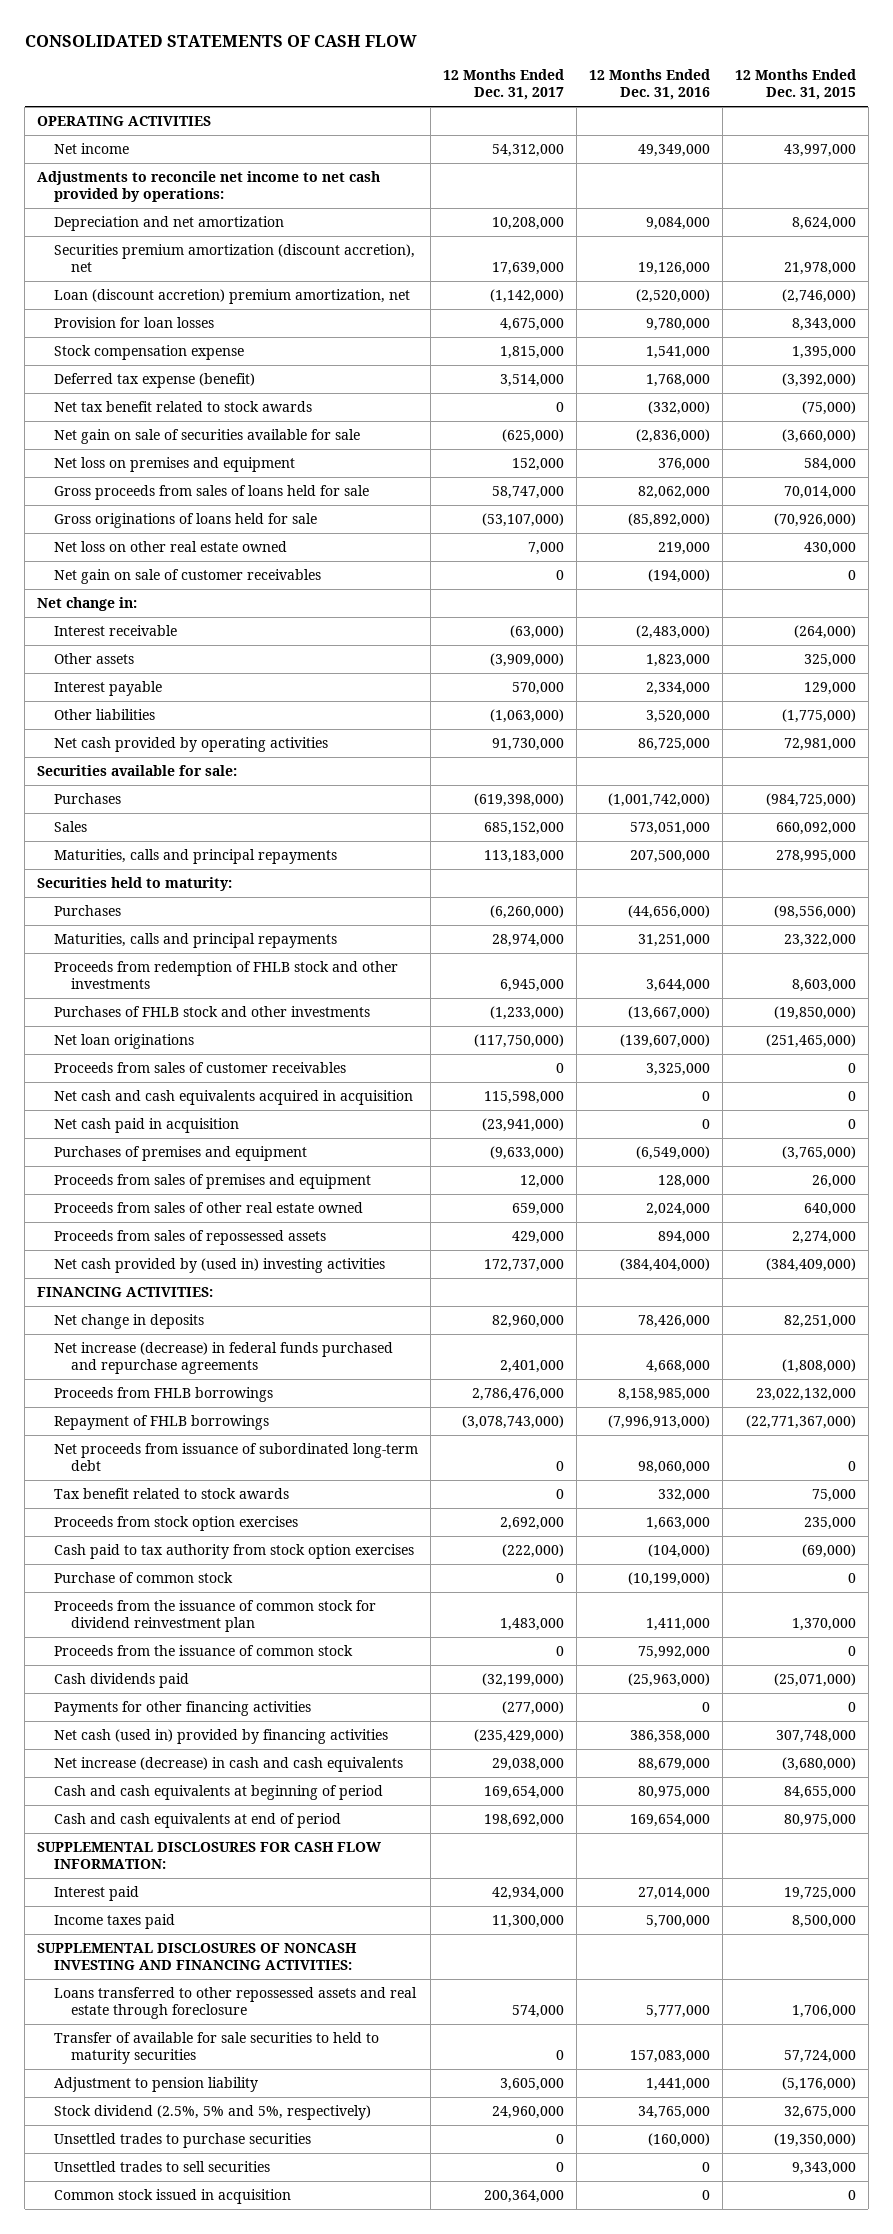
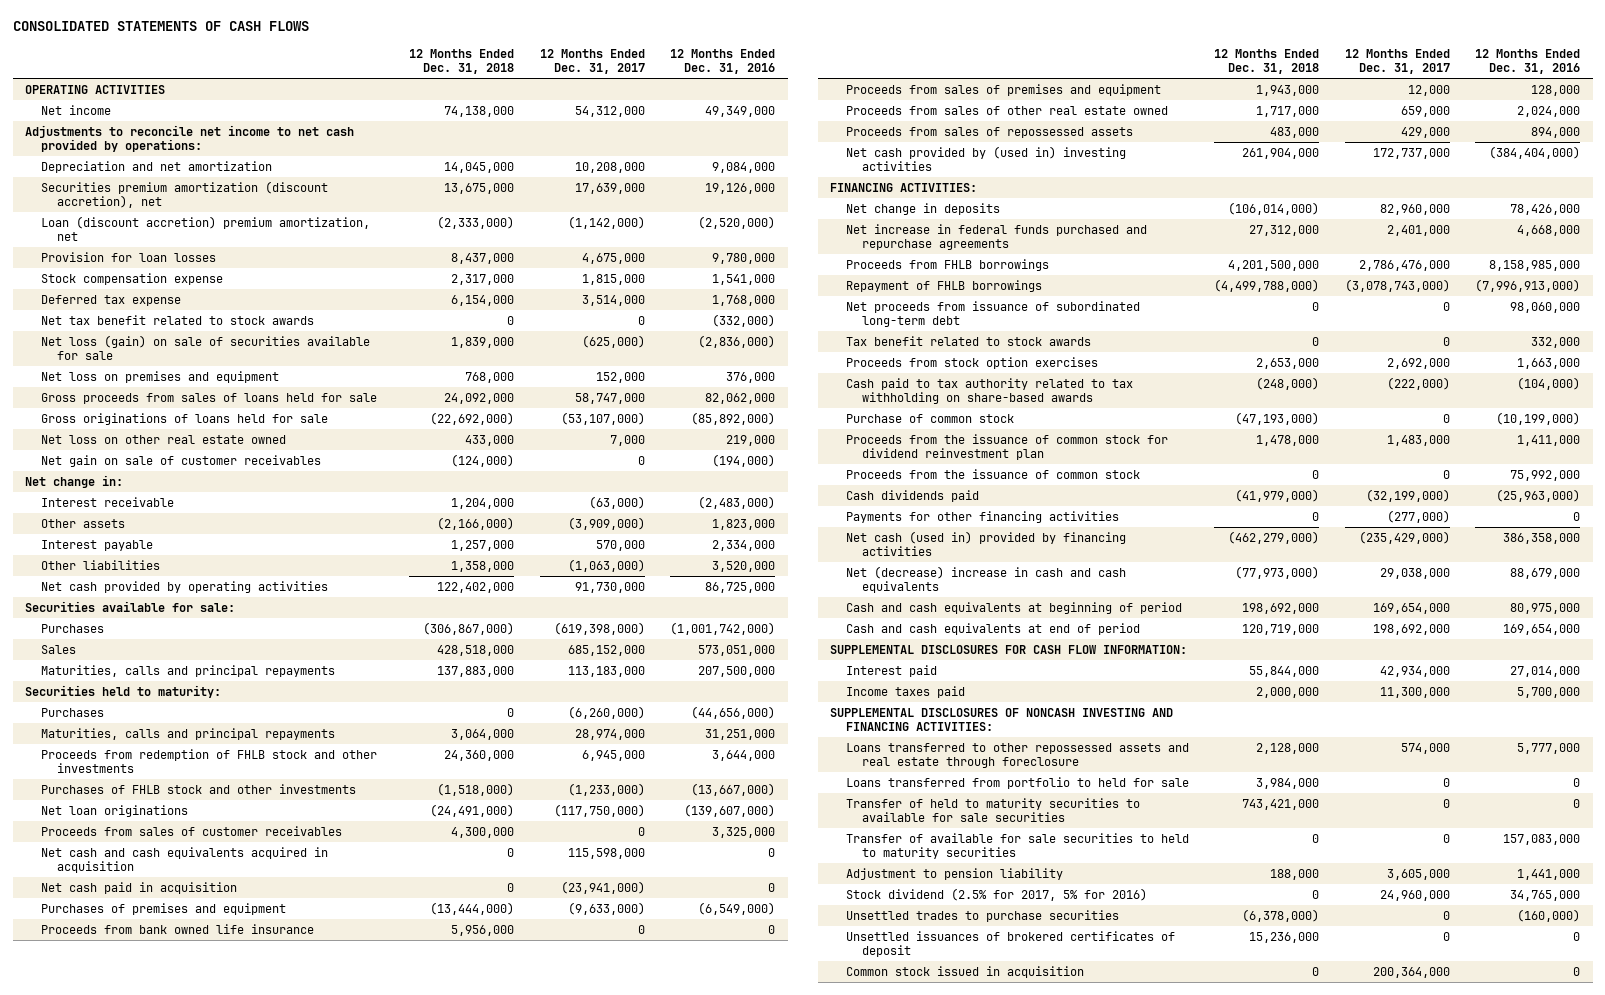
[24,34,417,47] CONSOLIDATED STATEMENTS OF CASH FLOW -> [12,21,309,32] CONSOLIDATED STATEMENTS OF CASH FLOWS
[734,69,856,101] 12 Months Ended Dec. 31, 2015 -> none
none -> [409,49,515,75] 12 Months Ended Dec. 31, 2018
[54,373,256,389] Deferred tax expense (benefit) -> [41,295,182,307] Deferred tax expense
[54,429,361,445] Net gain on sale of securities available for sale -> [41,335,371,360] Net loss (gain) on sale of securities available for sale
none -> [41,924,315,935] Proceeds from bank owned life insurance
[54,1342,394,1375] Net increase (decrease) in federal funds purchased and repurchase agreements -> [845,224,1147,250] Net increase in federal funds purchased and repurchase agreements
[54,1544,415,1560] Cash paid to tax authority from stock option exercises -> [845,378,1133,404] Cash paid to tax authority related to tax withholding on share-based awards
[54,1757,404,1773] Net increase (decrease) in cash and cash equivalents -> [845,566,1126,593] Net (decrease) increase in cash and cash equivalents
none -> [845,777,1189,790] Loans transferred from portfolio to held for sale
none -> [845,798,1140,822] Transfer of held to maturity securities to available for sale securities
[54,2105,372,2121] Stock dividend (2.5%, 5% and 5%, respectively) -> [845,888,1147,902] Stock dividend (2.5% for 2017, 5% for 2016)
[54,2161,271,2173] Unsettled trades to sell securities -> none
none -> [845,931,1175,957] Unsettled issuances of brokered certificates of deposit

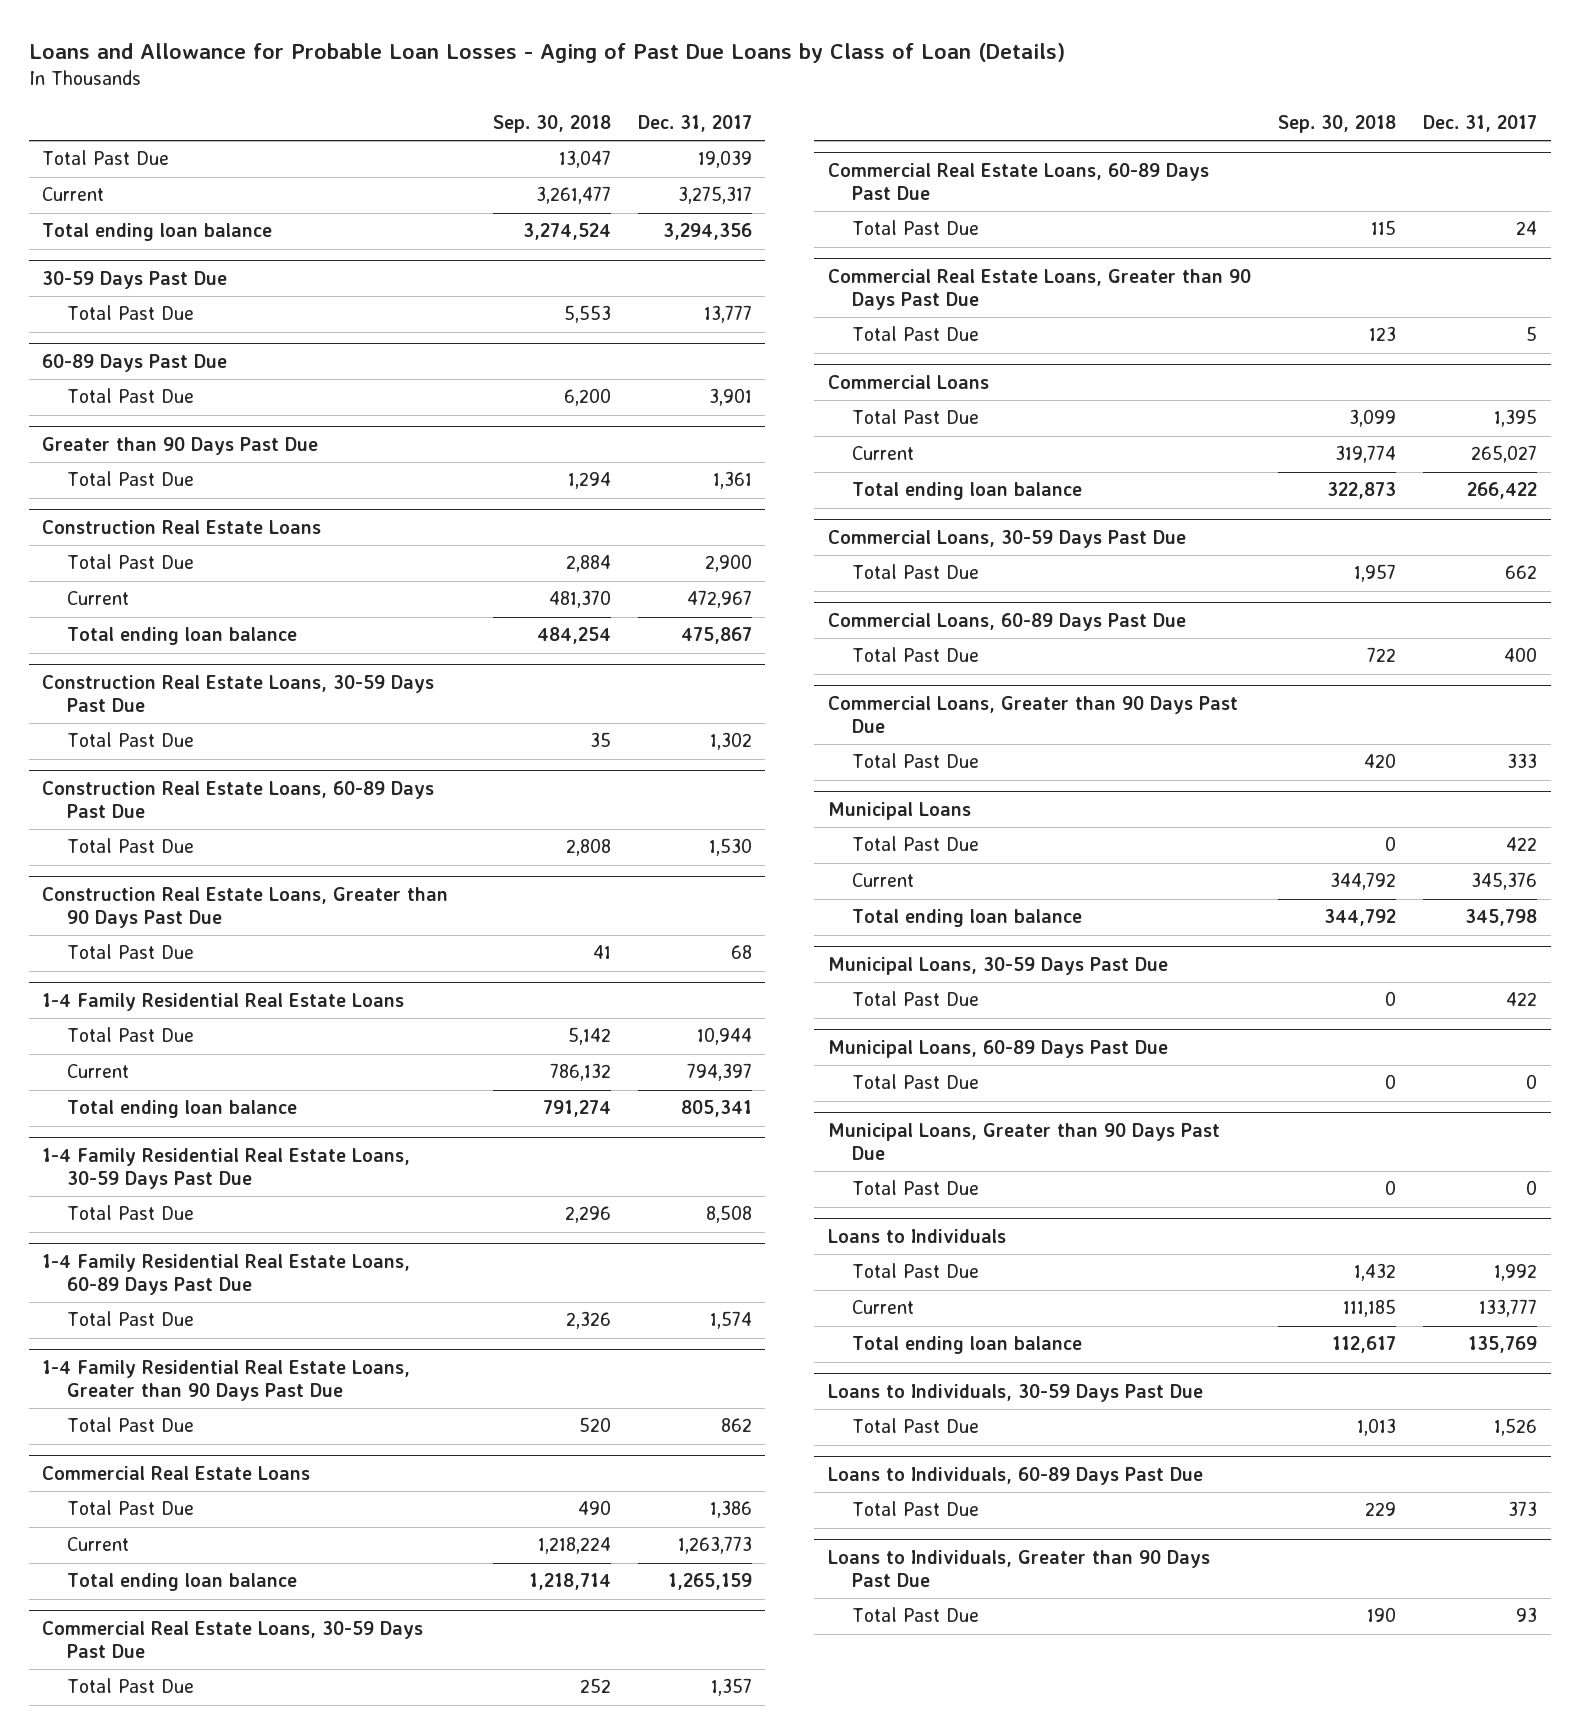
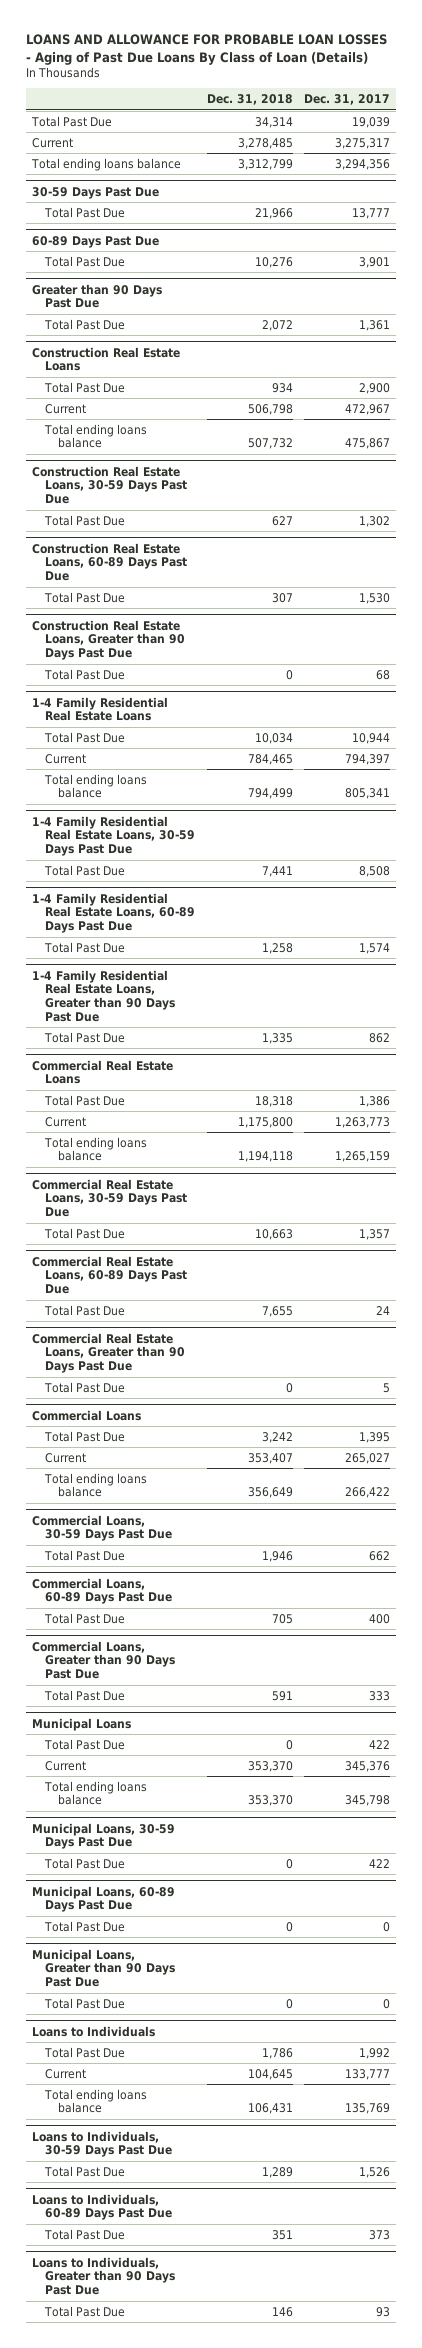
[28,42,1065,63] Loans and Allowance for Probable Loan Losses - Aging of Past Due Loans by Class of Loan (Details) -> [26,33,388,65] LOANS AND ALLOWANCE FOR PROBABLE LOAN LOSSES - Aging of Past Due Loans By Class of Loan (Details)
[492,114,611,133] Sep. 30, 2018 -> none
none -> [206,94,293,106] Dec. 31, 2018
[42,223,273,242] Total ending loan balance -> [31,157,182,171] Total ending loans balance
[66,627,297,646] Total ending loan balance -> [44,423,148,449] Total ending loans balance
[66,1100,297,1119] Total ending loan balance -> [44,773,148,799] Total ending loans balance
[66,1573,297,1592] Total ending loan balance -> [44,1136,148,1162] Total ending loans balance
[852,482,1083,501] Total ending loan balance -> [44,1472,148,1498] Total ending loans balance
[852,909,1083,928] Total ending loan balance -> [44,1780,148,1806] Total ending loans balance
[852,1336,1083,1355] Total ending loan balance -> [44,2088,148,2114] Total ending loans balance

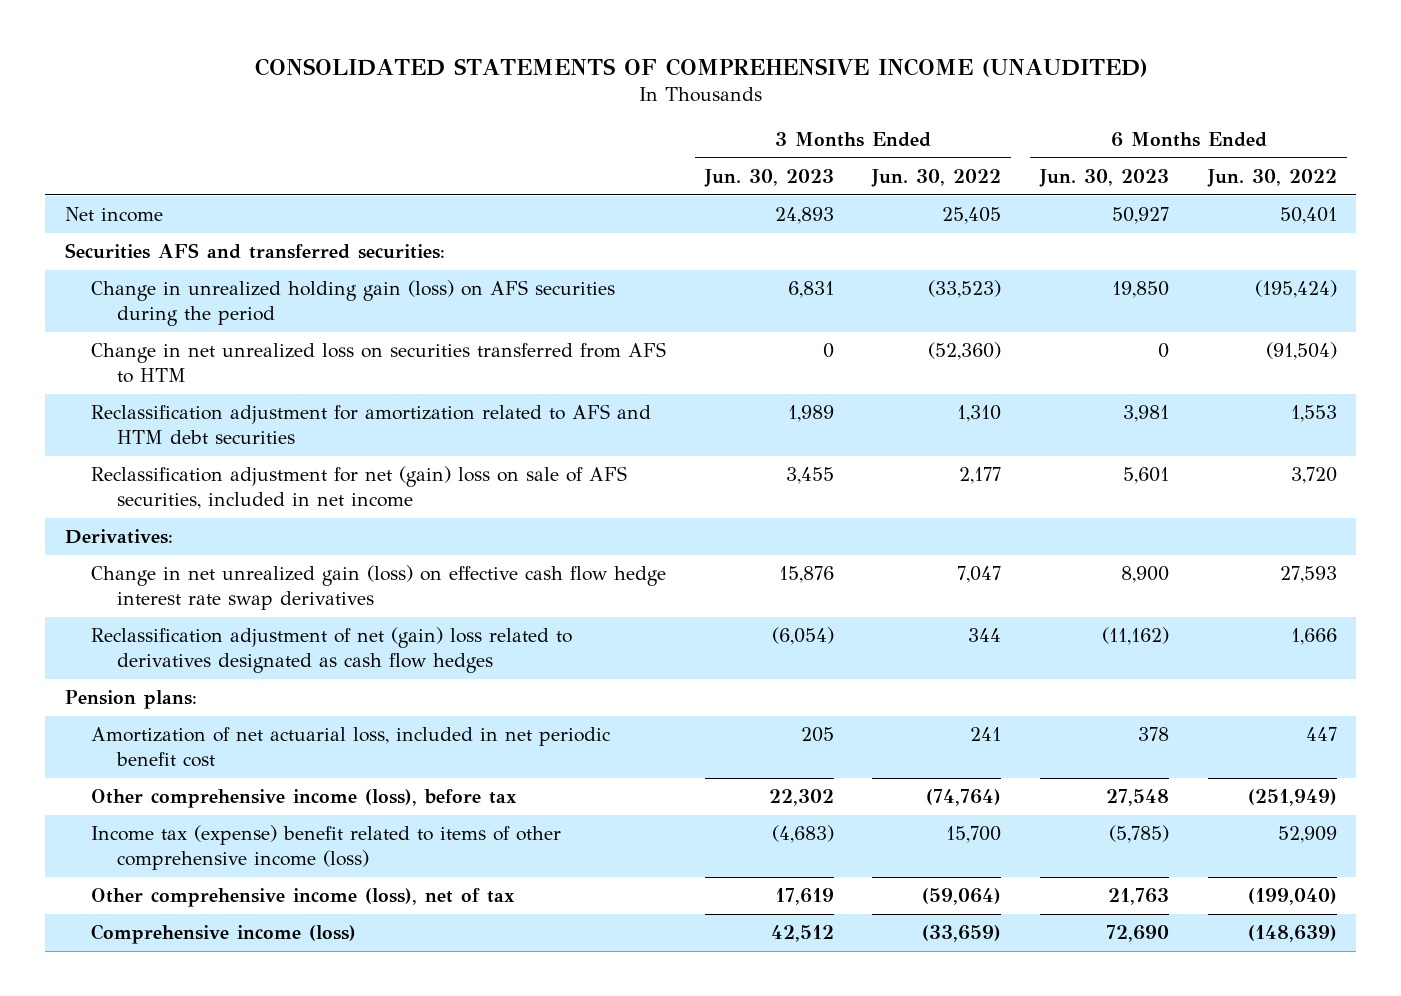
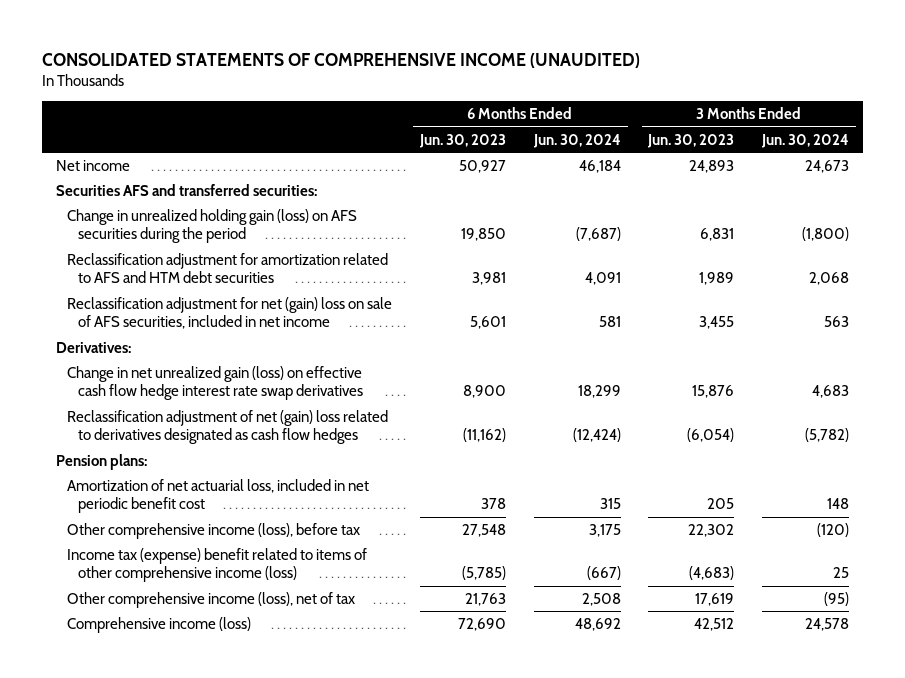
[871,168,1002,187] Jun. 30, 2022 -> none
[1206,168,1337,187] Jun. 30, 2022 -> none
none -> [532,133,621,148] Jun. 30, 2024
none -> [761,133,850,148] Jun. 30, 2024
[90,342,666,384] Change in net unrealized loss on securities transferred from AFS to HTM -> none

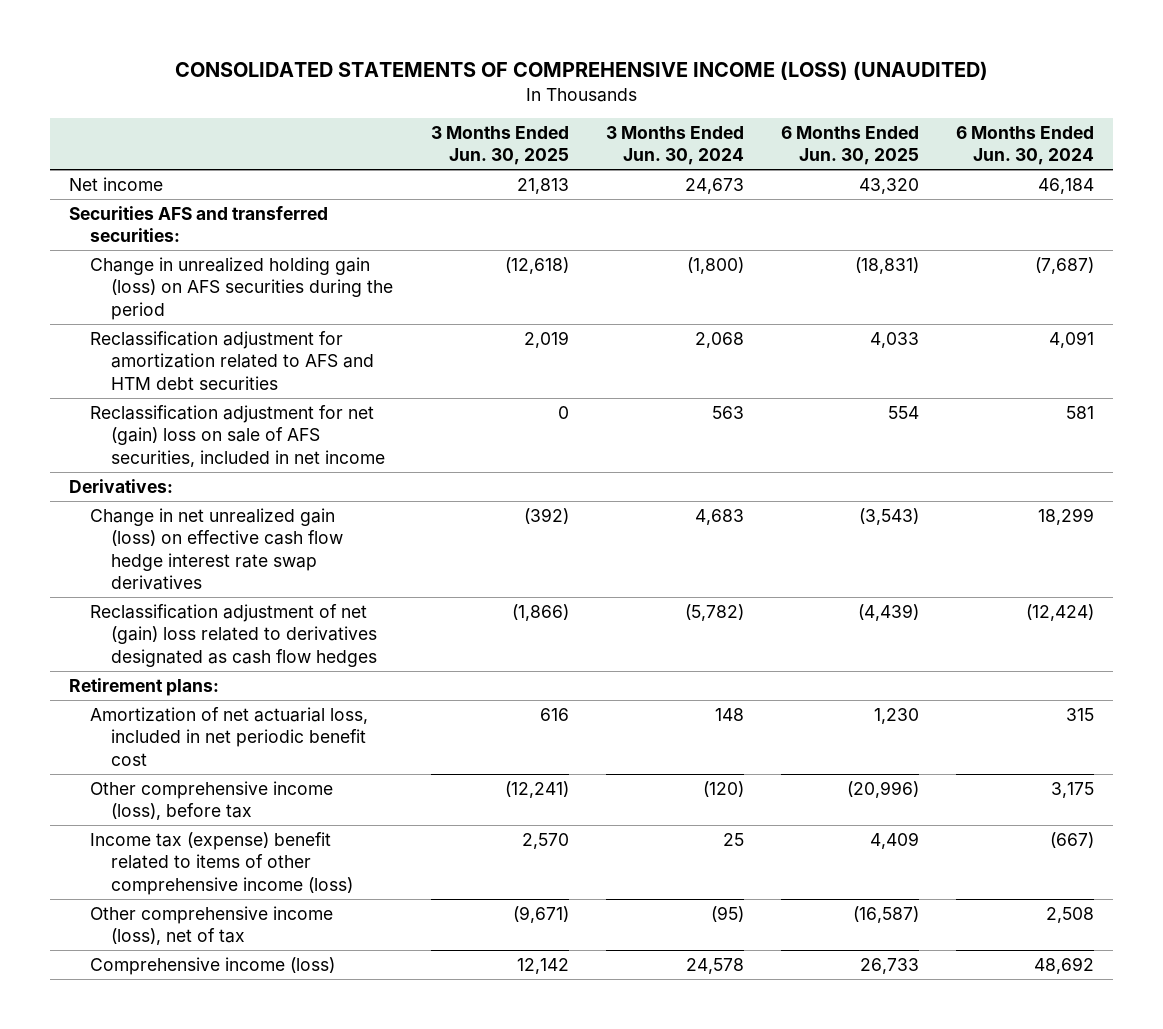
[42,52,641,68] CONSOLIDATED STATEMENTS OF COMPREHENSIVE INCOME (UNAUDITED) -> [174,61,988,81] CONSOLIDATED STATEMENTS OF COMPREHENSIVE INCOME (LOSS) (UNAUDITED)
[419,133,507,148] Jun. 30, 2023 -> none
[647,133,735,148] Jun. 30, 2023 -> none
none -> [430,125,569,166] 3 Months Ended Jun. 30, 2025
none -> [781,125,920,166] 6 Months Ended Jun. 30, 2025
[56,453,148,470] Pension plans: -> [68,677,219,696] Retirement plans:

